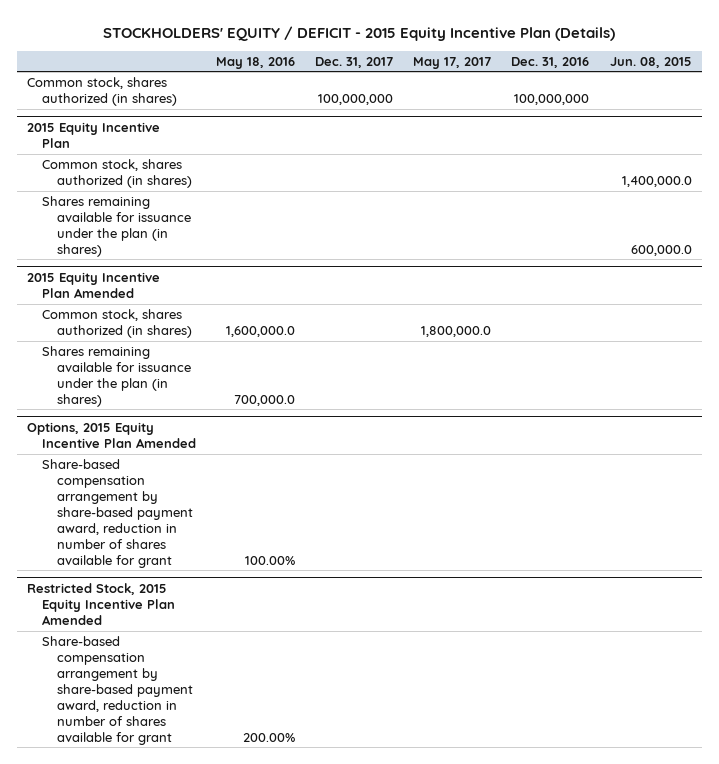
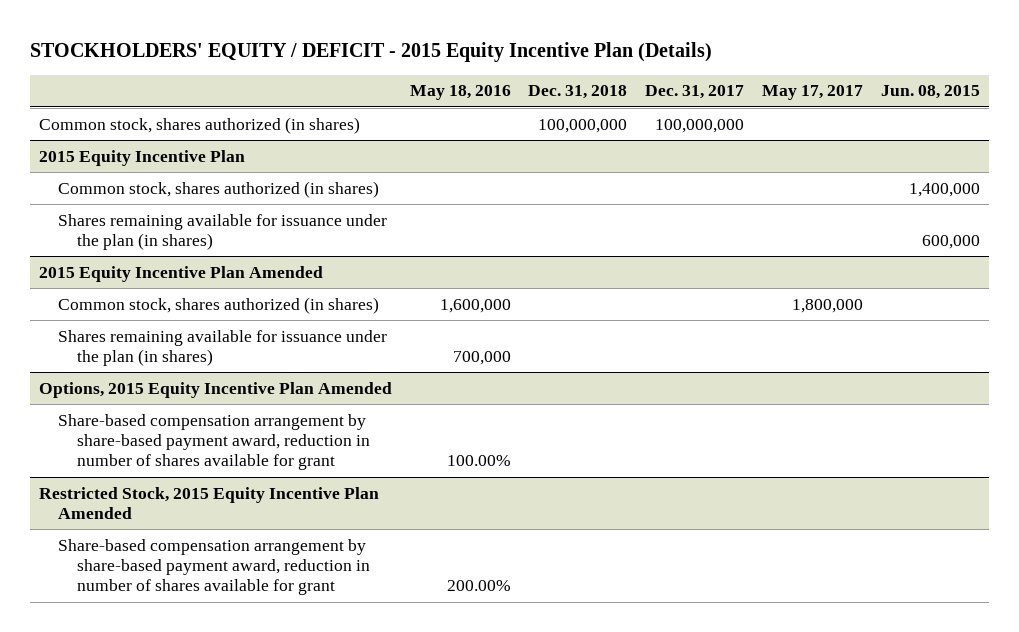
[511,56,590,68] Dec. 31, 2016 -> none
none -> [528,85,628,100] Dec. 31, 2018
[621,175,692,187] 1,400,000.0 -> [908,182,980,197] 1,400,000
[630,244,692,256] 600,000.0 -> [921,234,980,249] 600,000
[226,325,296,337] 1,600,000.0 -> [439,298,511,313] 1,600,000
[421,325,492,337] 1,800,000.0 -> [791,298,863,313] 1,800,000
[234,394,296,406] 700,000.0 -> [452,350,511,365] 700,000

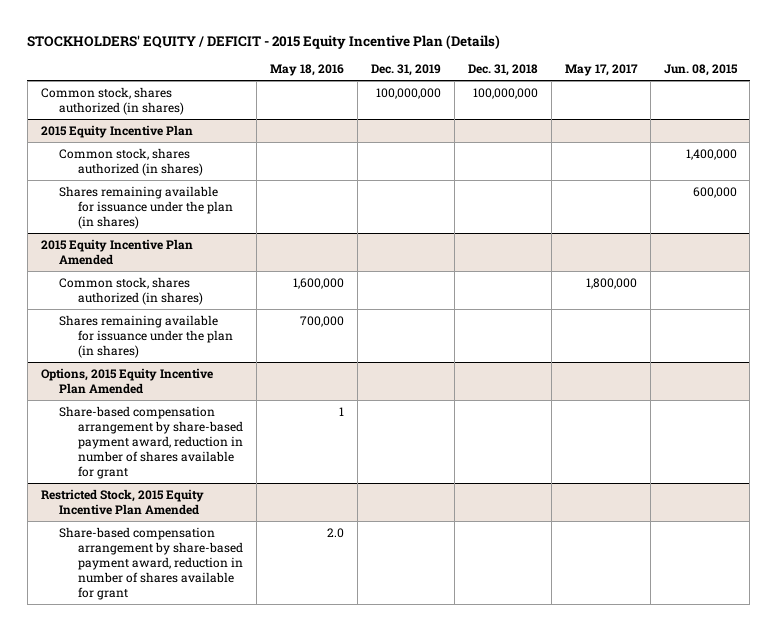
[645,85,745,100] Dec. 31, 2017 -> none
none -> [370,64,441,77] Dec. 31, 2019
[446,455,511,467] 100.00% -> [338,406,344,416] 1
[446,580,511,592] 200.00% -> [326,527,344,538] 2.0

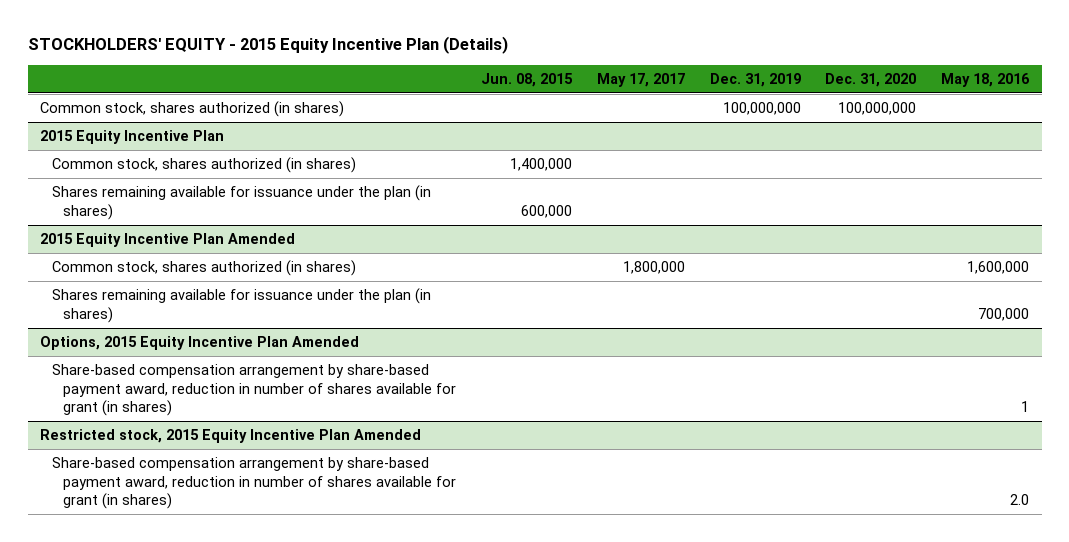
[27,34,501,49] STOCKHOLDERS' EQUITY / DEFICIT - 2015 Equity Incentive Plan (Details) -> [27,36,508,55] STOCKHOLDERS' EQUITY - 2015 Equity Incentive Plan (Details)
[467,64,538,77] Dec. 31, 2018 -> none
none -> [825,72,917,87] Dec. 31, 2020
[59,405,243,479] Share-based compensation arrangement by share-based payment award, reduction in number of shares available for grant -> [51,364,457,417] Share-based compensation arrangement by share-based payment award, reduction in number of shares available for grant (in shares)
[40,488,204,515] Restricted Stock, 2015 Equity Incentive Plan Amended -> [40,429,422,444] Restricted stock, 2015 Equity Incentive Plan Amended
[59,526,243,600] Share-based compensation arrangement by share-based payment award, reduction in number of shares available for grant -> [51,457,457,510] Share-based compensation arrangement by share-based payment award, reduction in number of shares available for grant (in shares)

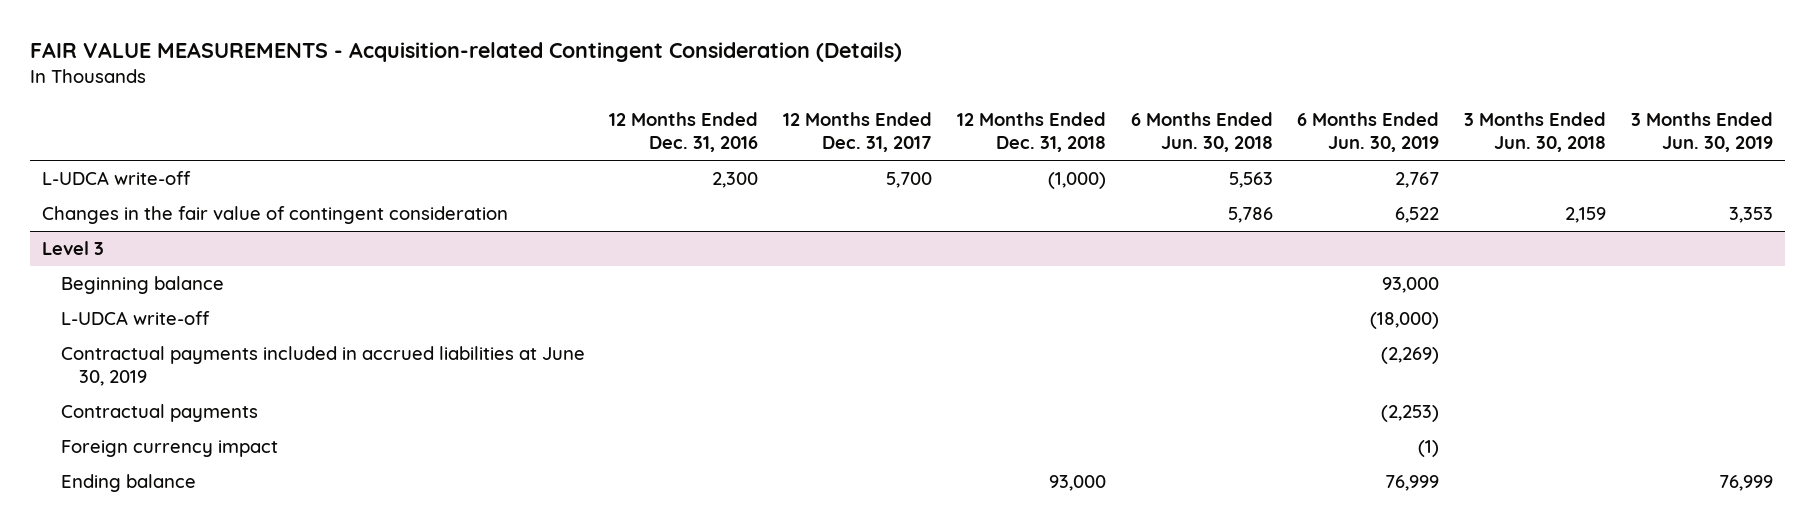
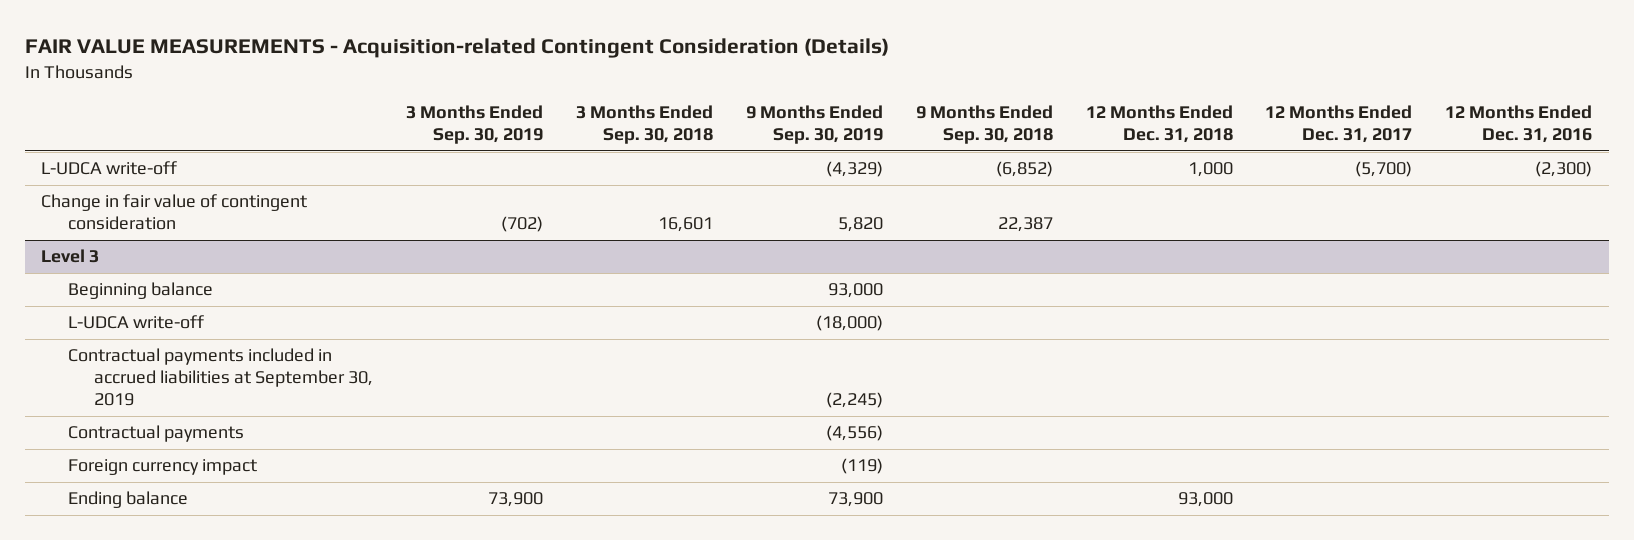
[1130,112,1273,153] 6 Months Ended Jun. 30, 2018 -> none
[1297,112,1440,153] 6 Months Ended Jun. 30, 2019 -> none
[1464,112,1607,153] 3 Months Ended Jun. 30, 2018 -> none
[1630,112,1773,153] 3 Months Ended Jun. 30, 2019 -> none
none -> [406,105,544,145] 3 Months Ended Sep. 30, 2019
none -> [576,105,714,145] 3 Months Ended Sep. 30, 2018
none -> [745,105,883,145] 9 Months Ended Sep. 30, 2019
none -> [915,105,1053,145] 9 Months Ended Sep. 30, 2018
[712,172,759,189] 2,300 -> [1535,161,1593,178] (2,300)
[886,172,933,189] 5,700 -> [1355,161,1413,178] (5,700)
[1047,172,1106,190] (1,000) -> [1187,162,1233,178] 1,000
[41,206,508,225] Changes in the fair value of contingent consideration -> [41,194,308,231] Change in fair value of contingent consideration
[60,346,585,387] Contractual payments included in accrued liabilities at June 30, 2019 -> [67,348,374,407] Contractual payments included in accrued liabilities at September 30, 2019

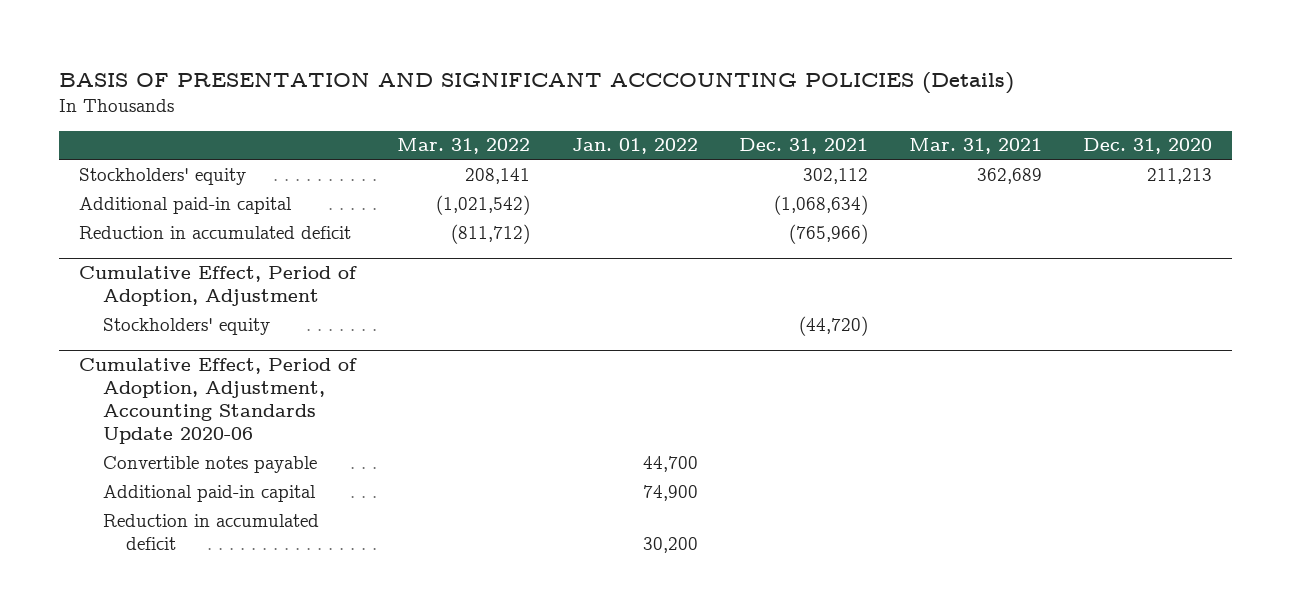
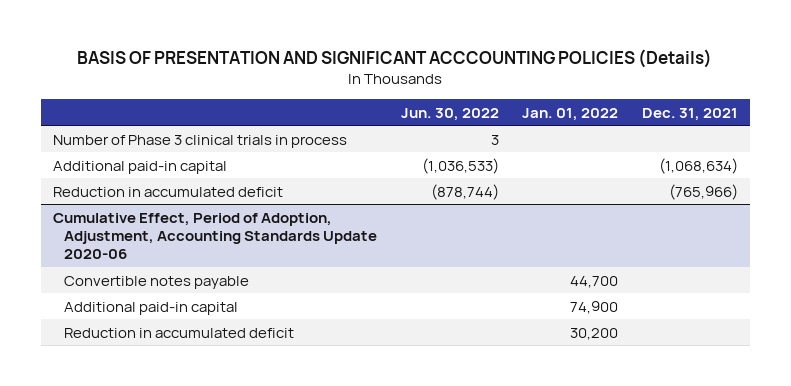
[397,138,531,155] Mar. 31, 2022 -> none
[908,138,1042,155] Mar. 31, 2021 -> none
[1082,138,1212,155] Dec. 31, 2020 -> none
none -> [400,107,499,121] Jun. 30, 2022
[79,167,247,185] Stockholders' equity -> none
none -> [53,134,348,148] Number of Phase 3 clinical trials in process
[79,266,358,307] Cumulative Effect, Period of Adoption, Adjustment -> none
[102,317,270,335] Stockholders' equity -> none

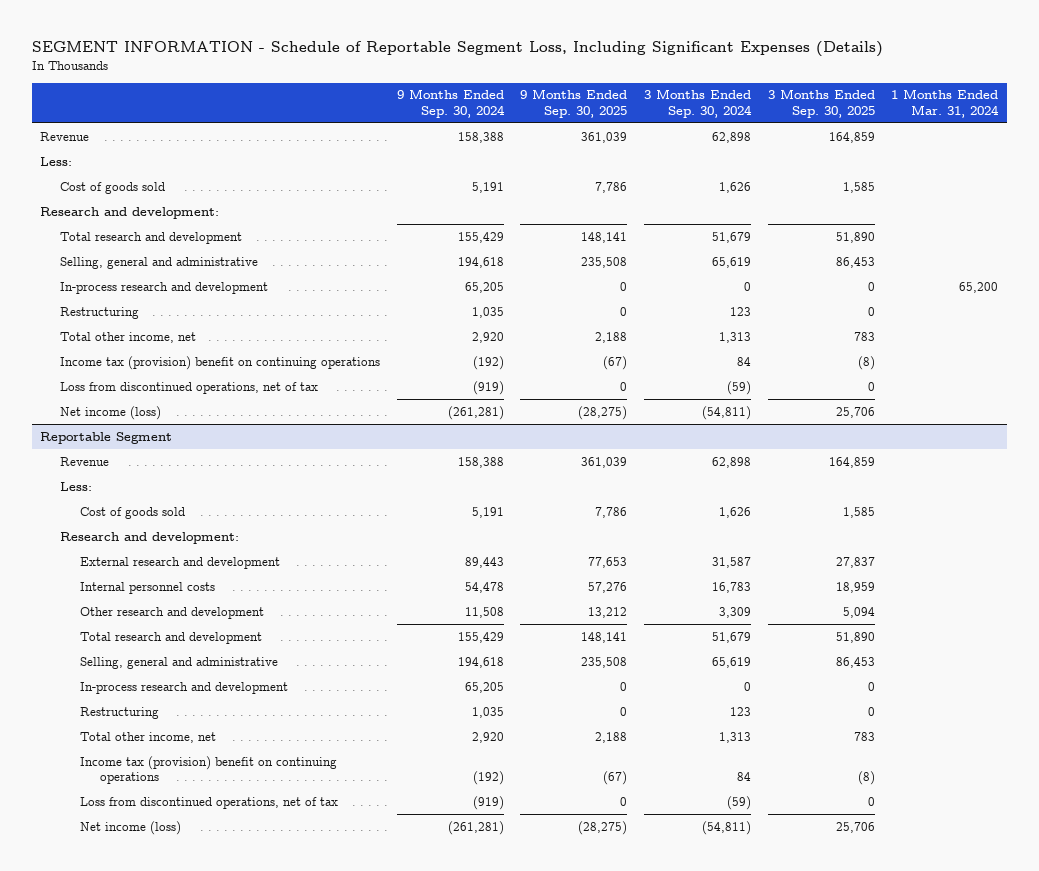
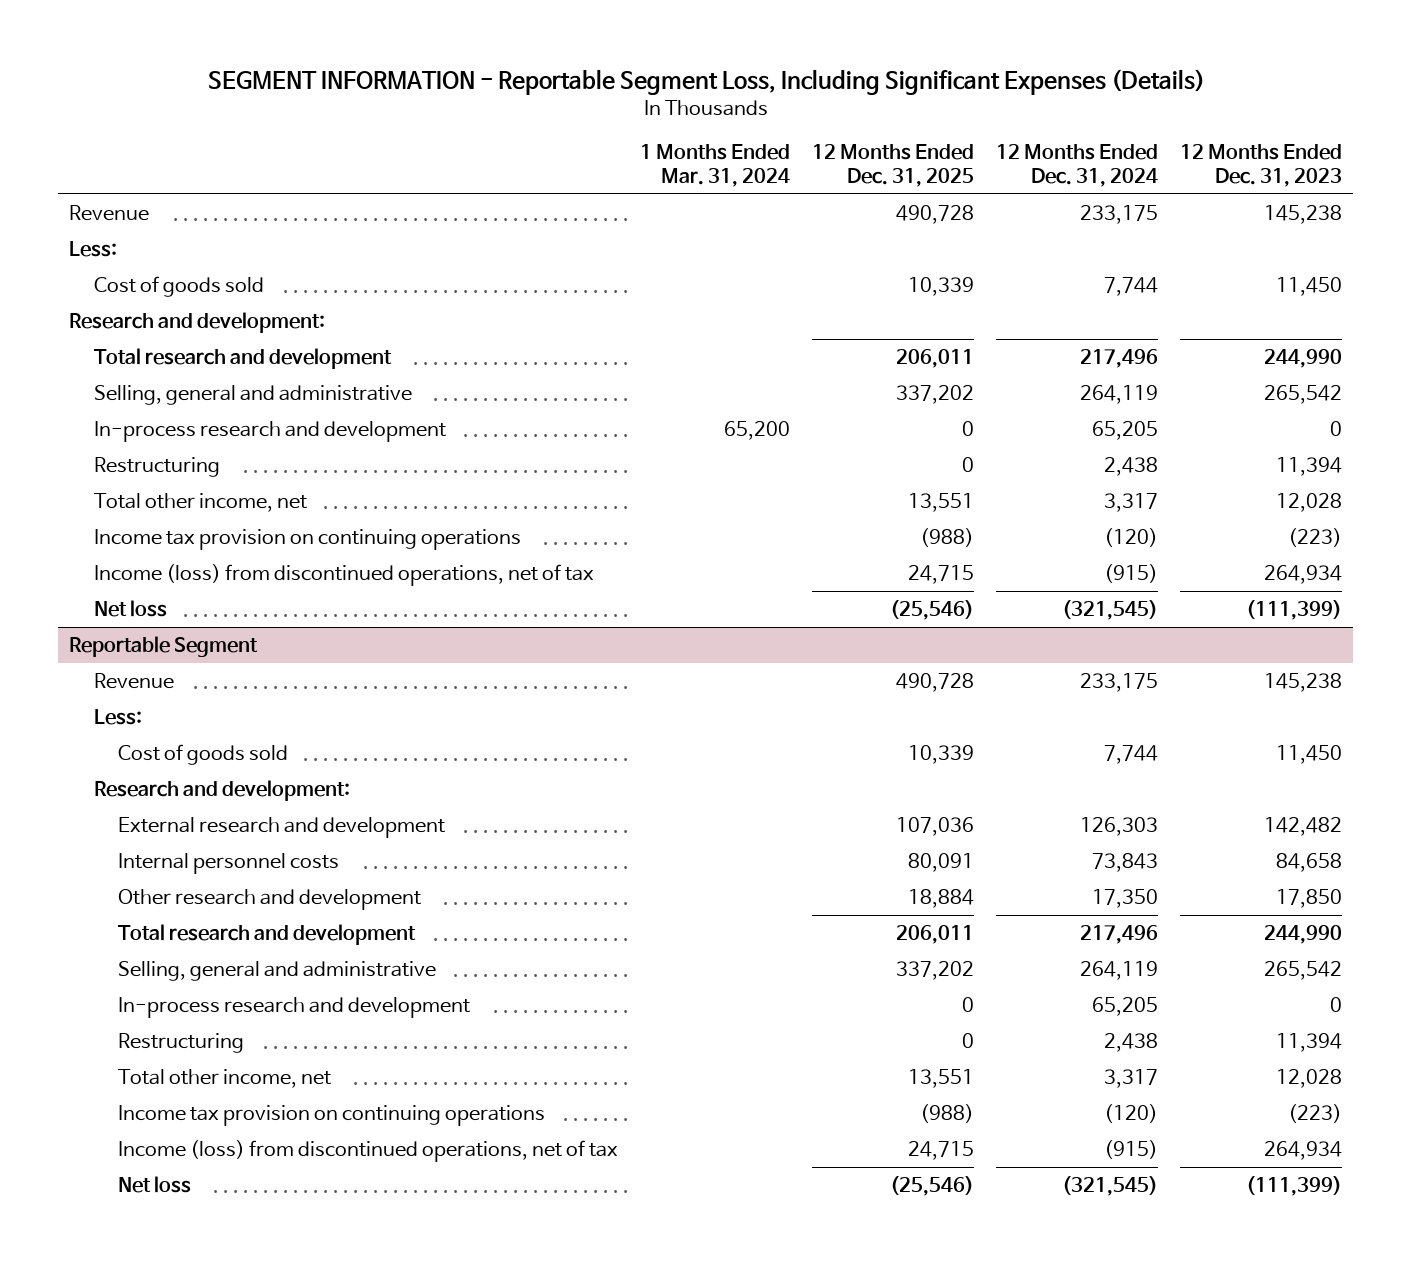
[31,41,883,58] SEGMENT INFORMATION - Schedule of Reportable Segment Loss, Including Significant Expenses (Details) -> [207,69,1205,96] SEGMENT INFORMATION - Reportable Segment Loss, Including Significant Expenses (Details)
[396,89,505,119] 9 Months Ended Sep. 30, 2024 -> none
[520,89,628,119] 9 Months Ended Sep. 30, 2025 -> none
[644,89,753,119] 3 Months Ended Sep. 30, 2024 -> none
[767,89,875,119] 3 Months Ended Sep. 30, 2025 -> none
none -> [812,143,975,187] 12 Months Ended Dec. 31, 2025
none -> [996,143,1159,187] 12 Months Ended Dec. 31, 2024
none -> [1180,143,1343,187] 12 Months Ended Dec. 31, 2023
[60,355,381,370] Income tax (provision) benefit on continuing operations -> [93,528,521,550] Income tax provision on continuing operations
[60,381,319,394] Loss from discontinued operations, net of tax -> [93,563,594,586] Income (loss) from discontinued operations, net of tax
[60,405,162,420] Net income (loss) -> [93,599,167,617] Net loss
[80,755,338,785] Income tax (provision) benefit on continuing operations -> [118,1104,546,1126] Income tax provision on continuing operations
[80,796,339,809] Loss from discontinued operations, net of tax -> [118,1139,619,1162] Income (loss) from discontinued operations, net of tax
[80,820,182,835] Net income (loss) -> [118,1175,192,1193] Net loss

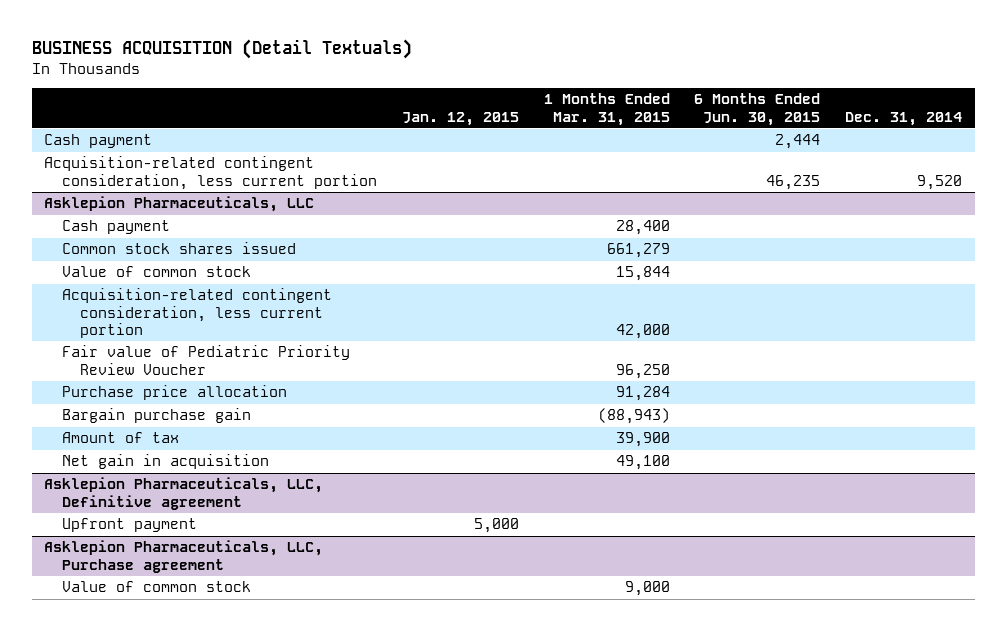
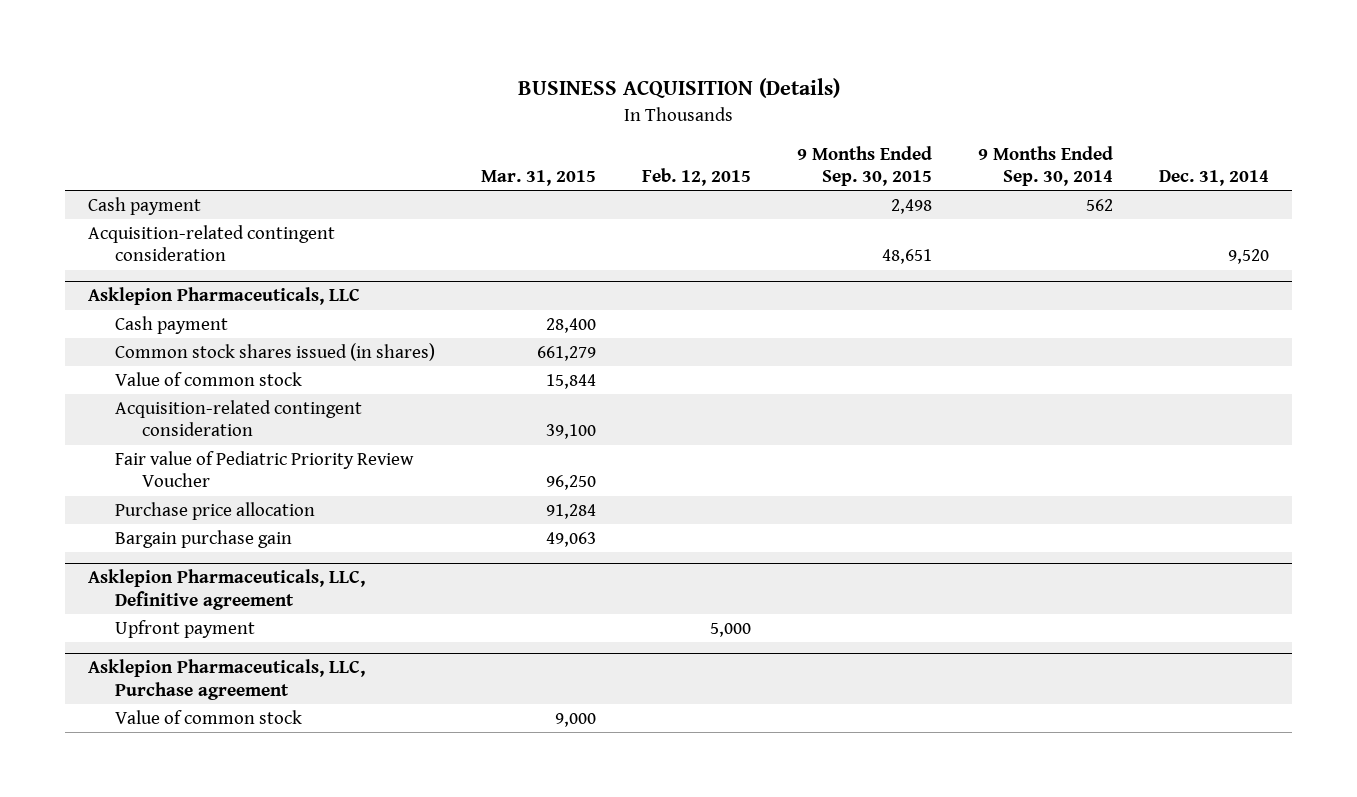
[31,39,412,60] BUSINESS ACQUISITION (Detail Textuals) -> [517,77,840,98] BUSINESS ACQUISITION (Details)
[401,111,519,126] Jan. 12, 2015 -> none
[543,93,670,126] 1 Months Ended Mar. 31, 2015 -> none
[694,93,821,126] 6 Months Ended Jun. 30, 2015 -> none
none -> [480,170,596,187] Mar. 31, 2015
none -> [642,168,752,187] Feb. 12, 2015
none -> [797,145,933,187] 9 Months Ended Sep. 30, 2015
none -> [978,145,1114,187] 9 Months Ended Sep. 30, 2014
[44,156,378,190] Acquisition-related contingent consideration, less current portion -> [88,225,336,262] Acquisition-related contingent consideration
[62,242,297,255] Common stock shares issued -> [114,343,435,362] Common stock shares issued (in shares)
[62,288,333,338] Acquisition-related contingent consideration, less current portion -> [114,400,362,437] Acquisition-related contingent consideration
[62,432,180,444] Amount of tax -> none
[62,454,270,470] Net gain in acquisition -> none

